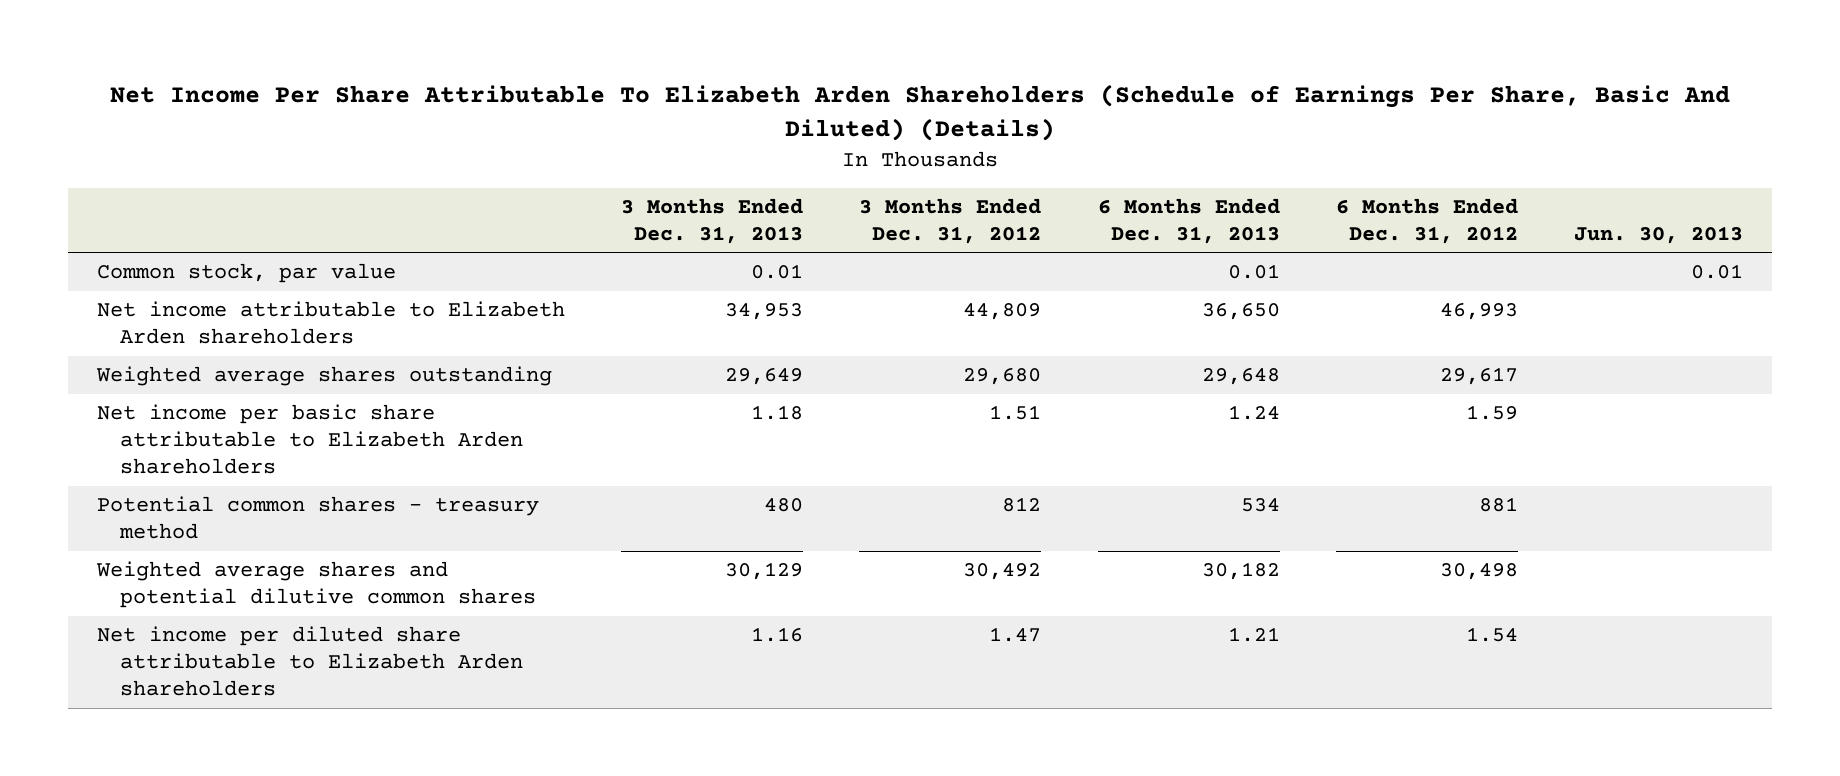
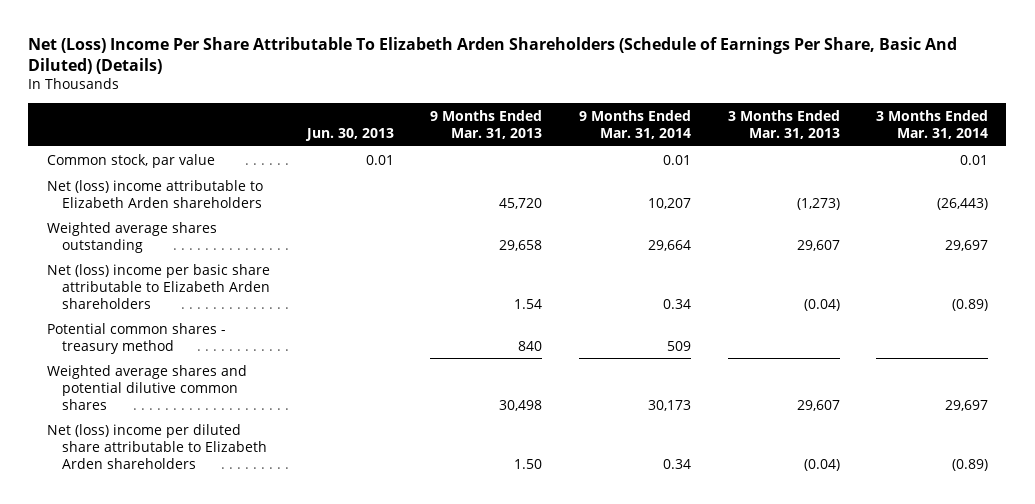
[109,84,1730,142] Net Income Per Share Attributable To Elizabeth Arden Shareholders (Schedule of Earnings Per Share, Basic And Diluted) (Details) -> [28,36,958,74] Net (Loss) Income Per Share Attributable To Elizabeth Arden Shareholders (Schedule of Earnings Per Share, Basic And Diluted) (Details)
[620,197,803,244] 3 Months Ended Dec. 31, 2013 -> none
[859,197,1042,244] 3 Months Ended Dec. 31, 2012 -> none
[1097,197,1280,244] 6 Months Ended Dec. 31, 2013 -> none
[1335,197,1518,244] 6 Months Ended Dec. 31, 2012 -> none
none -> [430,109,543,139] 9 Months Ended Mar. 31, 2013
none -> [578,109,691,139] 9 Months Ended Mar. 31, 2014
none -> [727,109,840,139] 3 Months Ended Mar. 31, 2013
none -> [876,109,989,139] 3 Months Ended Mar. 31, 2014
[96,301,565,345] Net income attributable to Elizabeth Arden shareholders -> [46,179,263,208] Net (loss) income attributable to Elizabeth Arden shareholders
[96,404,524,475] Net income per basic share attributable to Elizabeth Arden shareholders -> [46,263,271,309] Net (loss) income per basic share attributable to Elizabeth Arden shareholders
[96,626,524,697] Net income per diluted share attributable to Elizabeth Arden shareholders -> [46,423,268,469] Net (loss) income per diluted share attributable to Elizabeth Arden shareholders

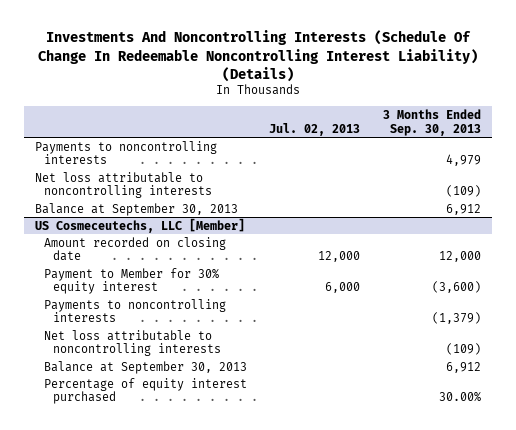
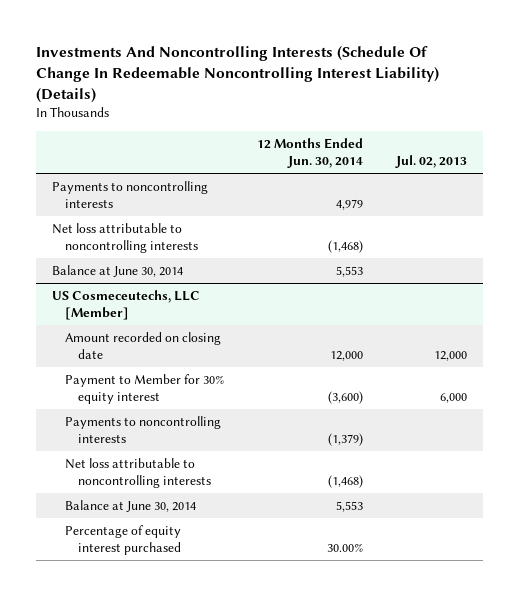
[382,108,481,136] 3 Months Ended Sep. 30, 2013 -> none
none -> [256,137,363,169] 12 Months Ended Jun. 30, 2014
[35,202,239,216] Balance at September 30, 2013 -> [52,264,184,277] Balance at June 30, 2014
[44,360,248,374] Balance at September 30, 2013 -> [65,499,197,512] Balance at June 30, 2014

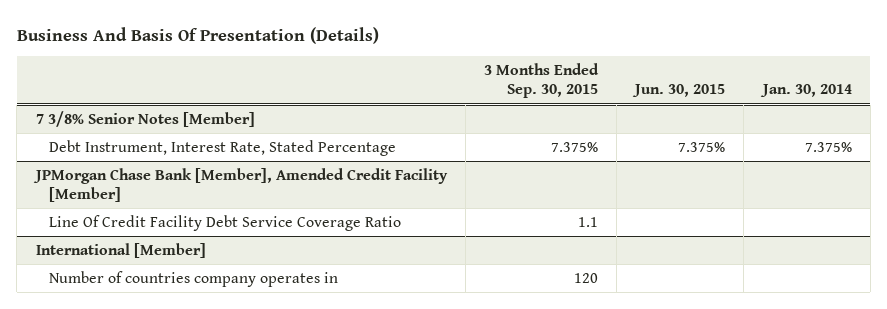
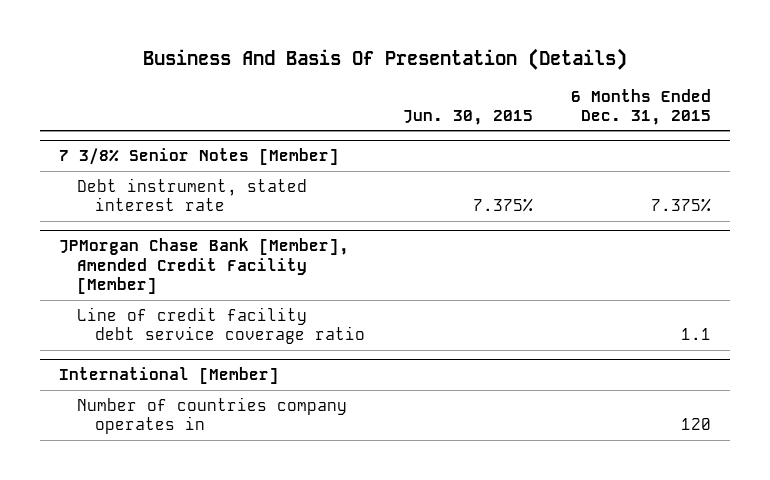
[483,63,599,99] 3 Months Ended Sep. 30, 2015 -> none
[759,84,852,98] Jan. 30, 2014 -> none
none -> [570,88,711,126] 6 Months Ended Dec. 31, 2015
[48,139,396,156] Debt Instrument, Interest Rate, Stated Percentage -> [77,177,308,212] Debt instrument, stated interest rate
[48,214,401,231] Line Of Credit Facility Debt Service Coverage Ratio -> [77,306,366,345] Line of credit facility debt service coverage ratio

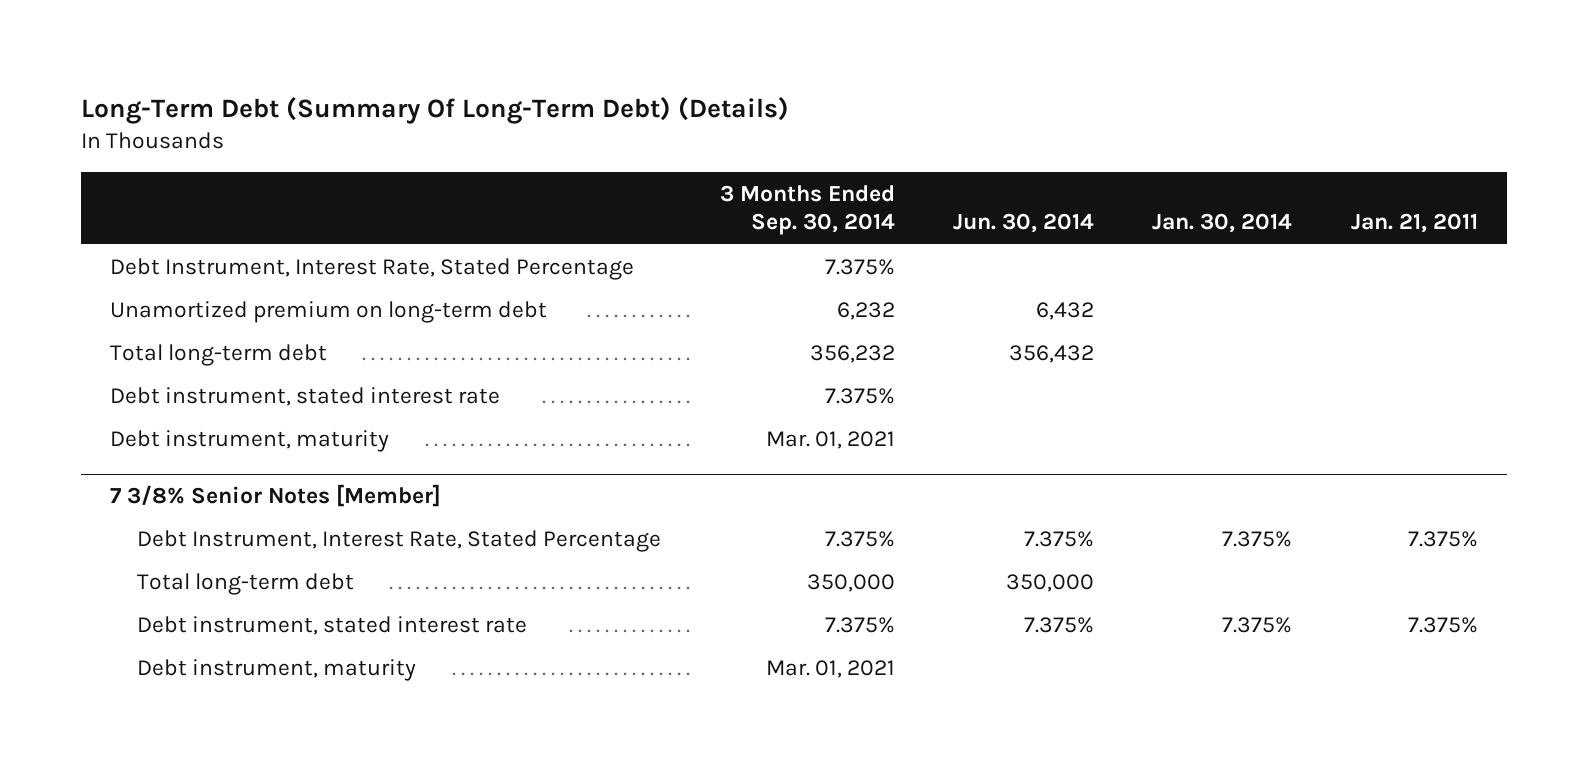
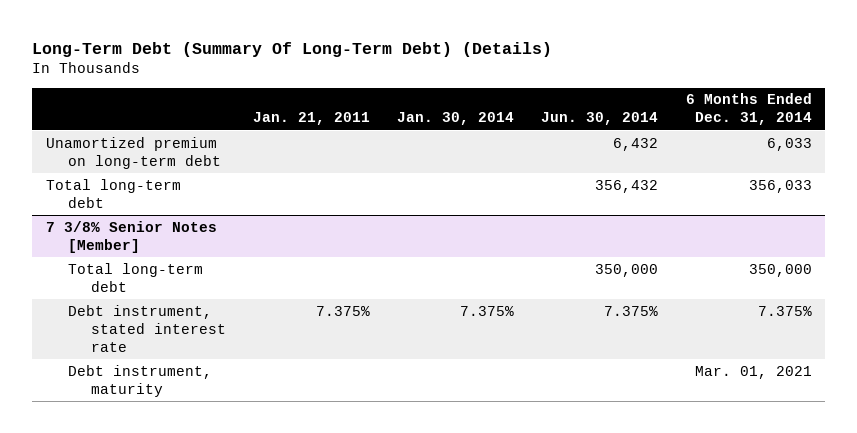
[719,184,895,236] 3 Months Ended Sep. 30, 2014 -> none
none -> [685,93,812,126] 6 Months Ended Dec. 31, 2014
[110,257,635,280] Debt Instrument, Interest Rate, Stated Percentage -> none
[110,386,501,406] Debt instrument, stated interest rate -> none
[110,429,390,452] Debt instrument, maturity -> none
[137,529,662,552] Debt Instrument, Interest Rate, Stated Percentage -> none

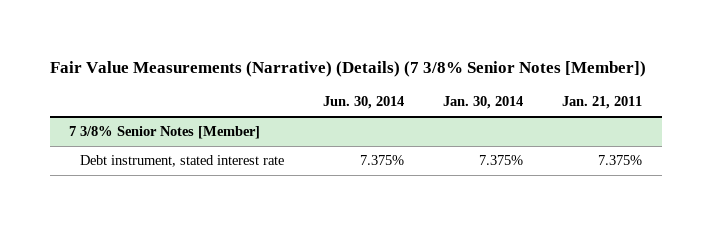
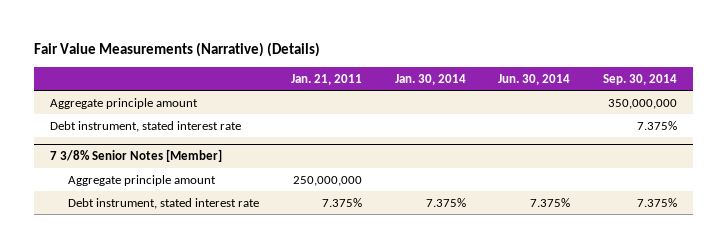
[50,60,647,77] Fair Value Measurements (Narrative) (Details) (7 3/8% Senior Notes [Member]) -> [33,42,320,58] Fair Value Measurements (Narrative) (Details)
none -> [602,74,677,86] Sep. 30, 2014
none -> [50,97,199,109] Aggregate principle amount
none -> [50,120,242,132] Debt instrument, stated interest rate
none -> [67,174,216,186] Aggregate principle amount

